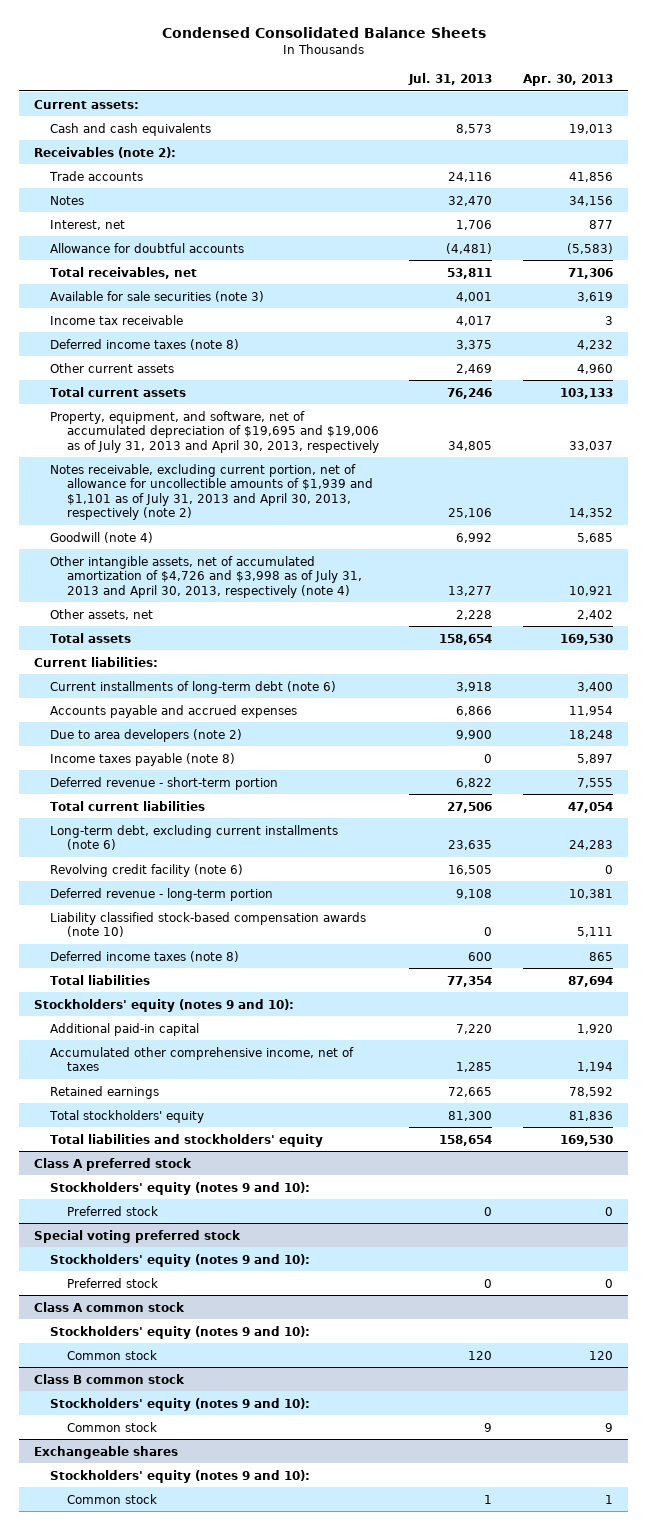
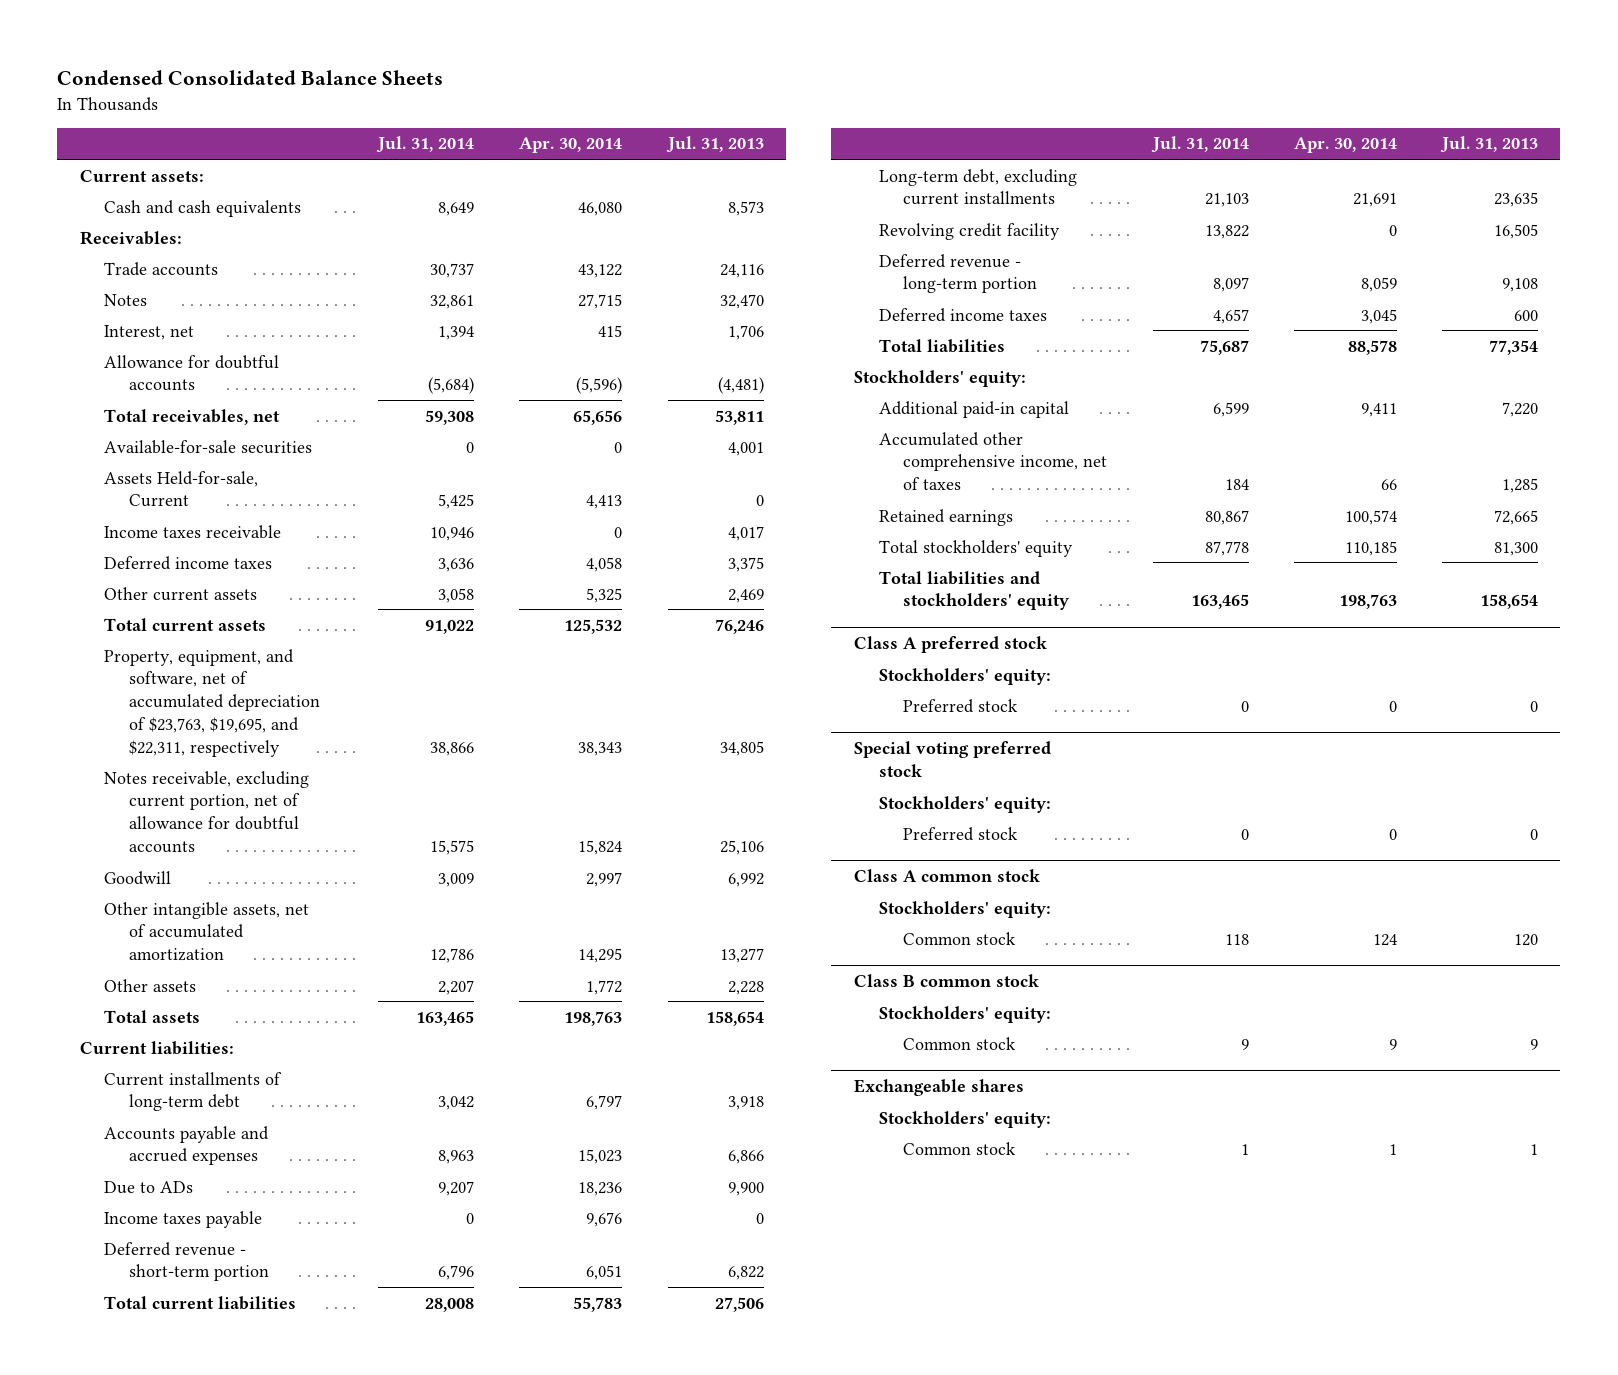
[523,73,614,86] Apr. 30, 2013 -> none
none -> [376,136,475,154] Jul. 31, 2014
none -> [519,137,623,154] Apr. 30, 2014
[33,146,176,158] Receivables (note 2): -> [79,230,182,245] Receivables:
[50,290,265,302] Available for sale securities (note 3) -> [104,439,313,454] Available-for-sale securities
none -> [104,470,259,508] Assets Held-for-sale, Current
[50,314,184,325] Income tax receivable -> [104,524,282,539] Income taxes receivable
[50,338,240,350] Deferred income taxes (note 8) -> [104,555,273,570] Deferred income taxes
[50,410,379,453] Property, equipment, and software, net of accumulated depreciation of $19,695 and $19,006 as of July 31, 2013 and April 30, 2013, respectively -> [104,648,321,757] Property, equipment, and software, net of accumulated depreciation of $23,763, $19,695, and $22,311, respectively
[50,463,373,521] Notes receivable, excluding current portion, net of allowance for uncollectible amounts of $1,939 and $1,101 as of July 31, 2013 and April 30, 2013, respectively (note 2) -> [104,770,310,853] Notes receivable, excluding current portion, net of allowance for doubtful accounts
[50,531,154,543] Goodwill (note 4) -> [104,870,172,885] Goodwill
[50,555,362,598] Other intangible assets, net of accumulated amortization of $4,726 and $3,998 as of July 31, 2013 and April 30, 2013, respectively (note 4) -> [104,901,310,962] Other intangible assets, net of accumulated amortization
[50,608,154,620] Other assets, net -> [104,978,197,992] Other assets
[50,680,337,694] Current installments of long-term debt (note 6) -> [104,1071,283,1112] Current installments of long-term debt
[50,728,243,742] Due to area developers (note 2) -> [104,1180,194,1194] Due to ADs
[50,752,236,766] Income taxes payable (note 8) -> [104,1210,263,1228] Income taxes payable
[50,824,339,851] Long-term debt, excluding current installments (note 6) -> [878,168,1077,206] Long-term debt, excluding current installments
[50,863,244,877] Revolving credit facility (note 6) -> [878,222,1060,240] Revolving credit facility
[50,911,367,938] Liability classified stock-based compensation awards (note 10) -> none
[50,950,240,962] Deferred income taxes (note 8) -> [878,307,1047,322] Deferred income taxes
[33,998,294,1012] Stockholders' equity (notes 9 and 10): -> [853,369,1026,387] Stockholders' equity:
[50,1181,311,1195] Stockholders' equity (notes 9 and 10): -> [878,667,1051,685] Stockholders' equity:
[50,1253,311,1267] Stockholders' equity (notes 9 and 10): -> [878,795,1051,813] Stockholders' equity:
[50,1325,311,1339] Stockholders' equity (notes 9 and 10): -> [878,900,1051,918] Stockholders' equity:
[50,1397,311,1411] Stockholders' equity (notes 9 and 10): -> [878,1005,1051,1023] Stockholders' equity:
[50,1469,311,1483] Stockholders' equity (notes 9 and 10): -> [878,1110,1051,1128] Stockholders' equity:

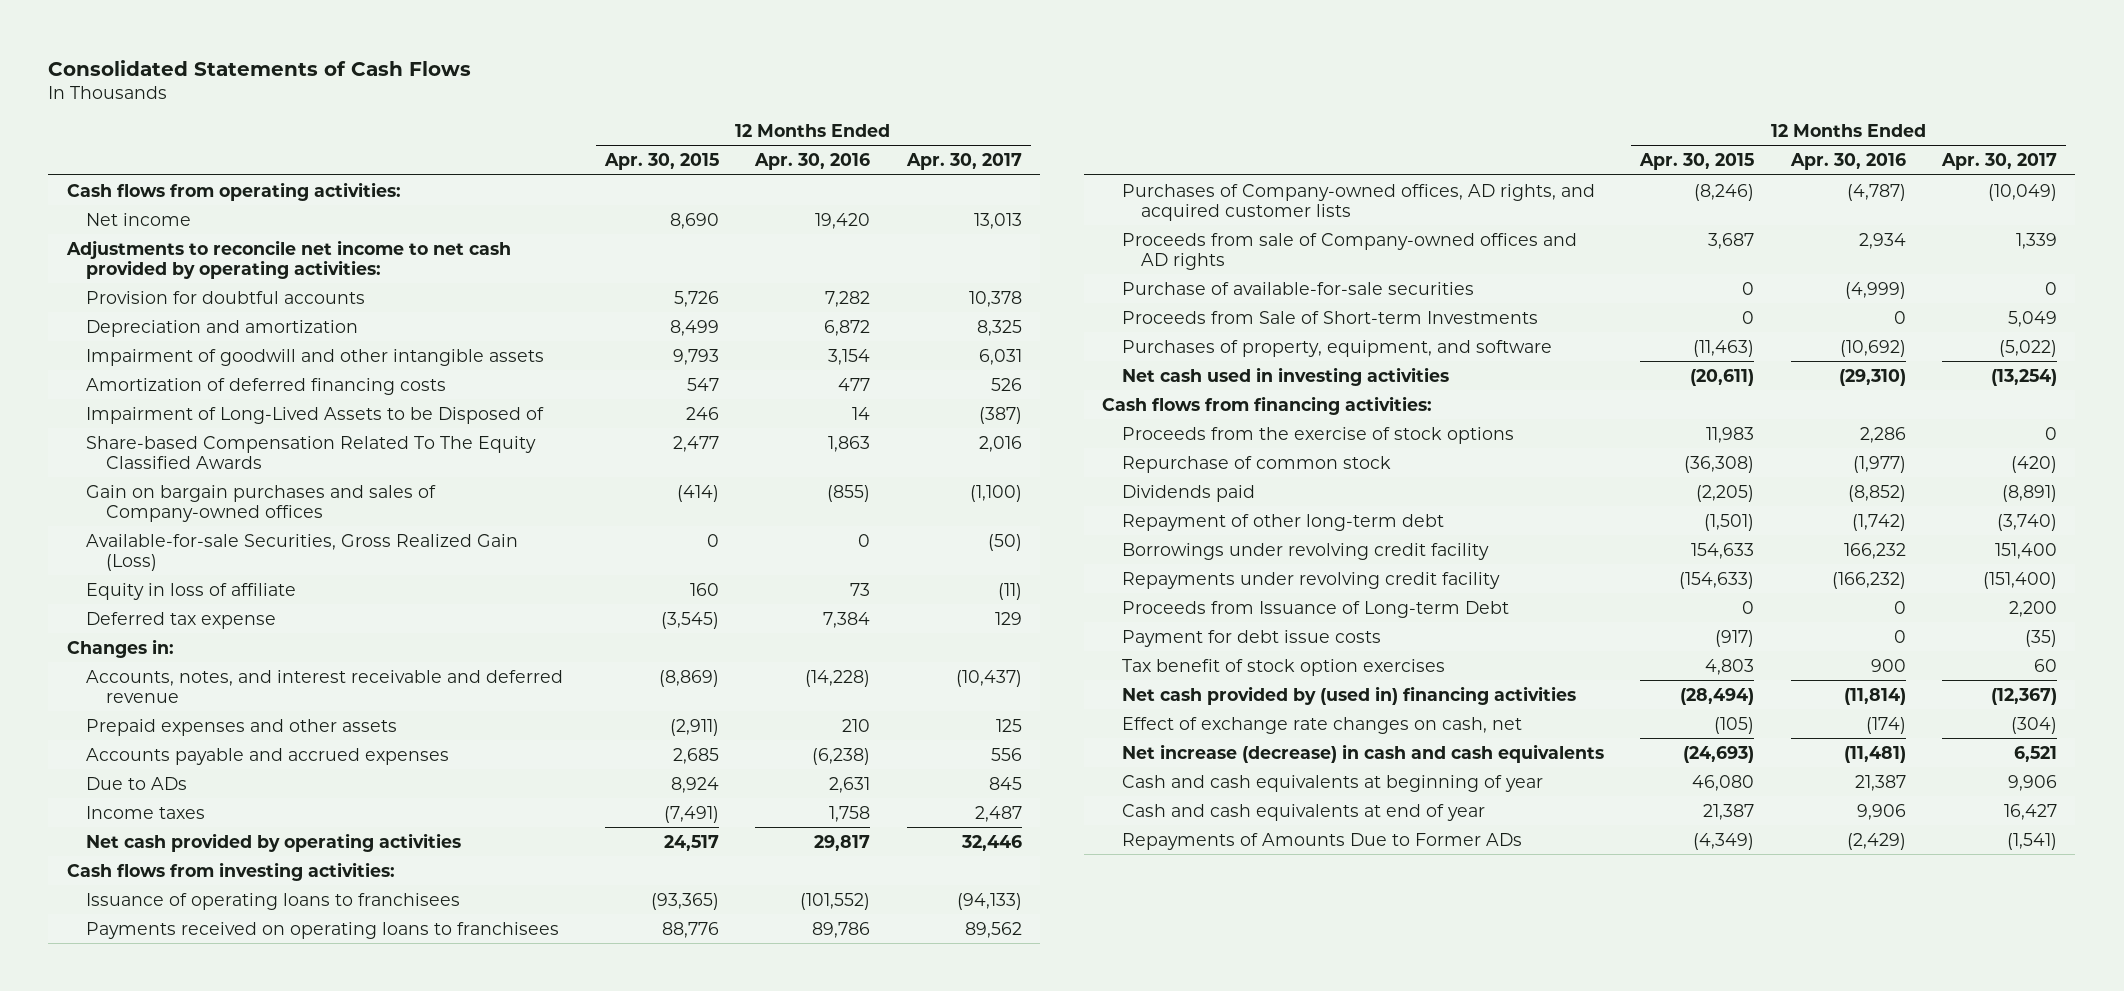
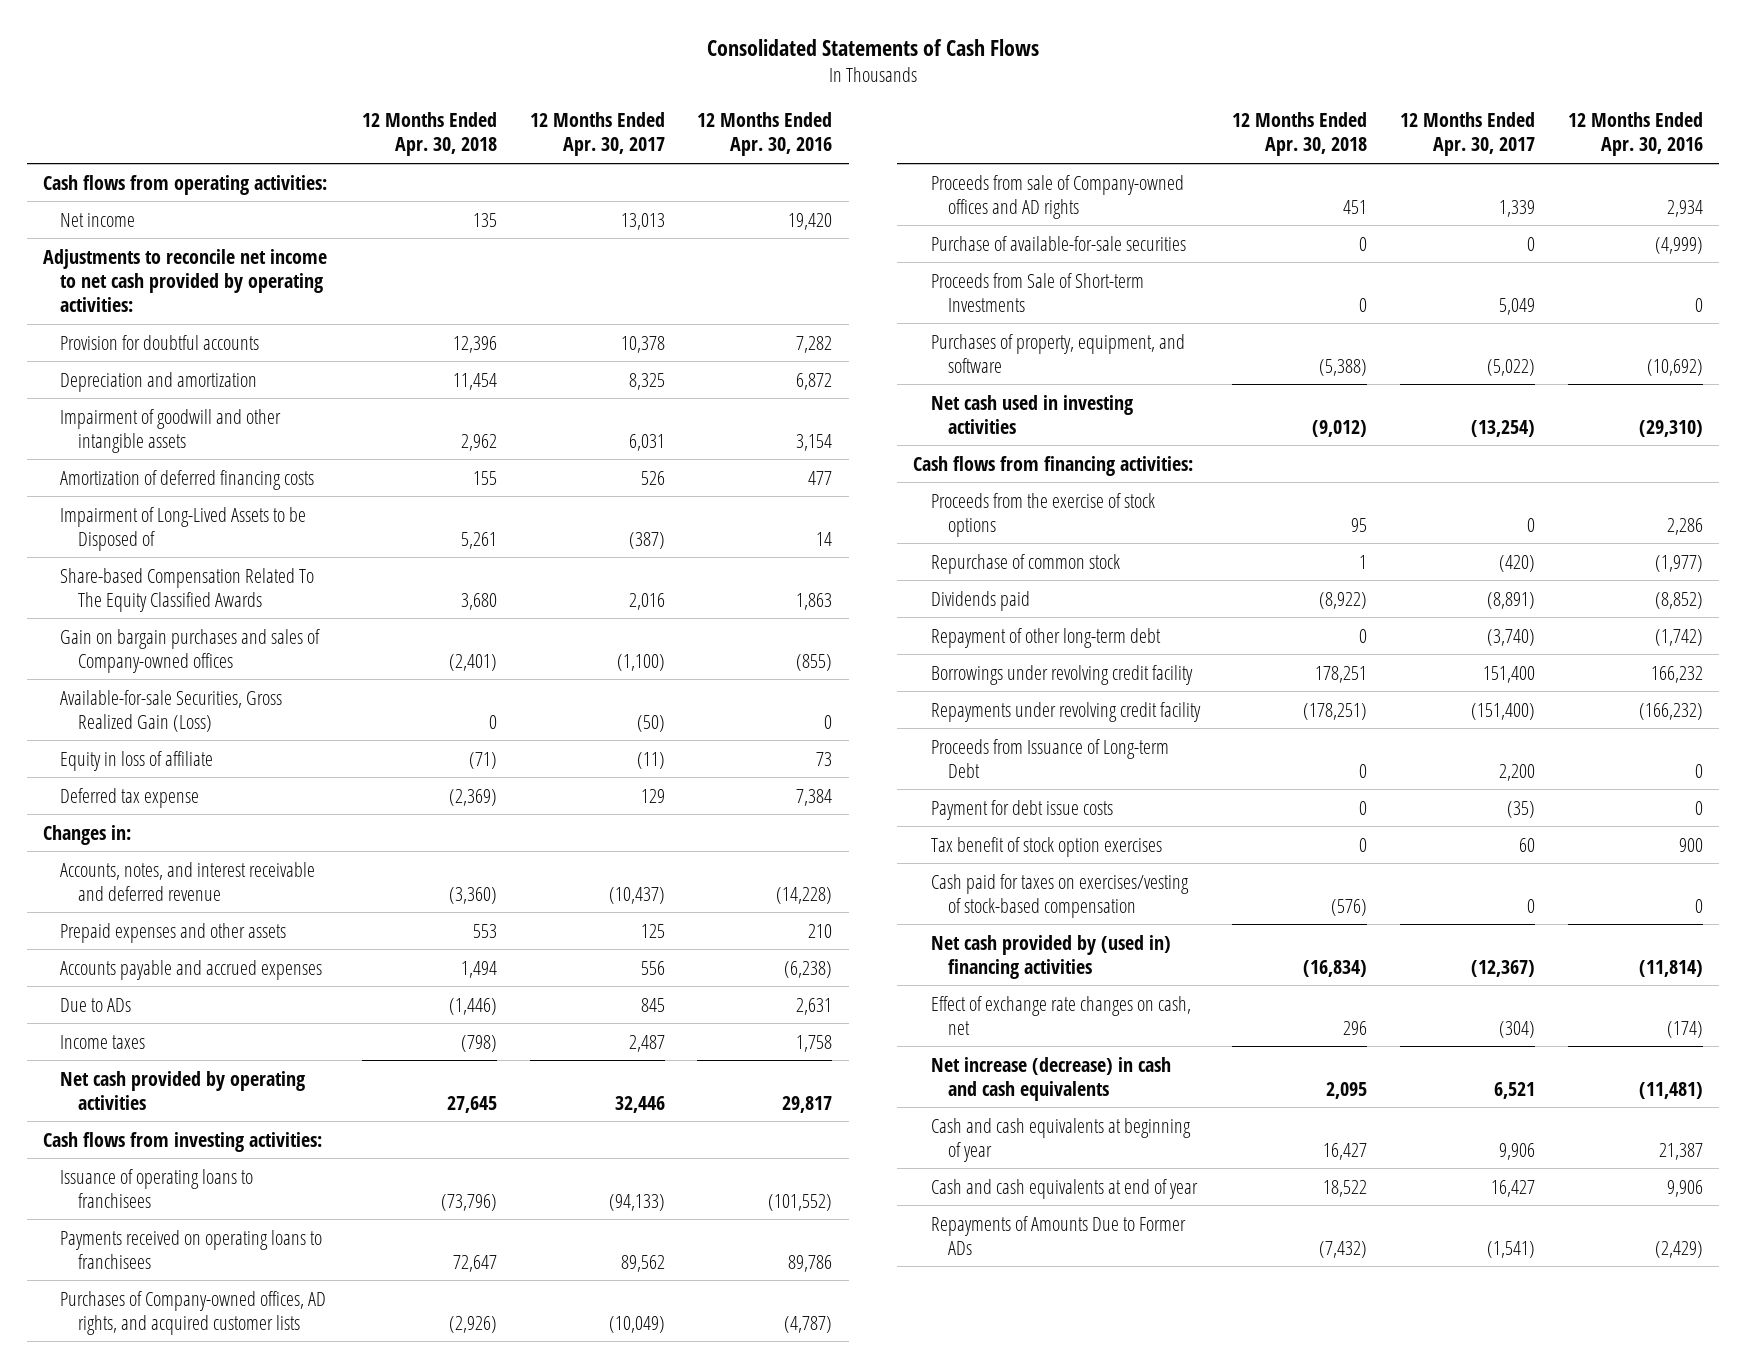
[603,153,719,171] Apr. 30, 2015 -> none
none -> [362,112,498,157] 12 Months Ended Apr. 30, 2018
none -> [930,873,1189,918] Cash paid for taxes on exercises/vesting of stock-based compensation

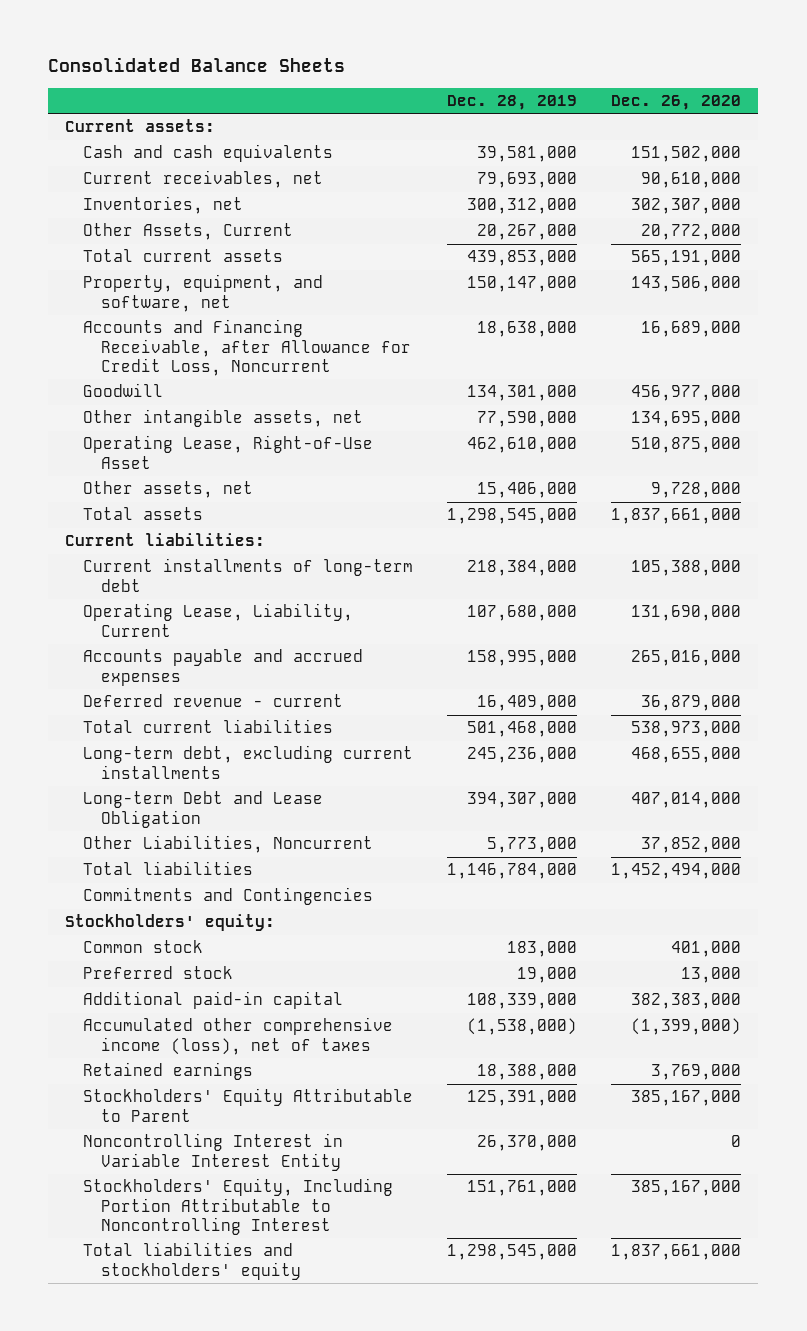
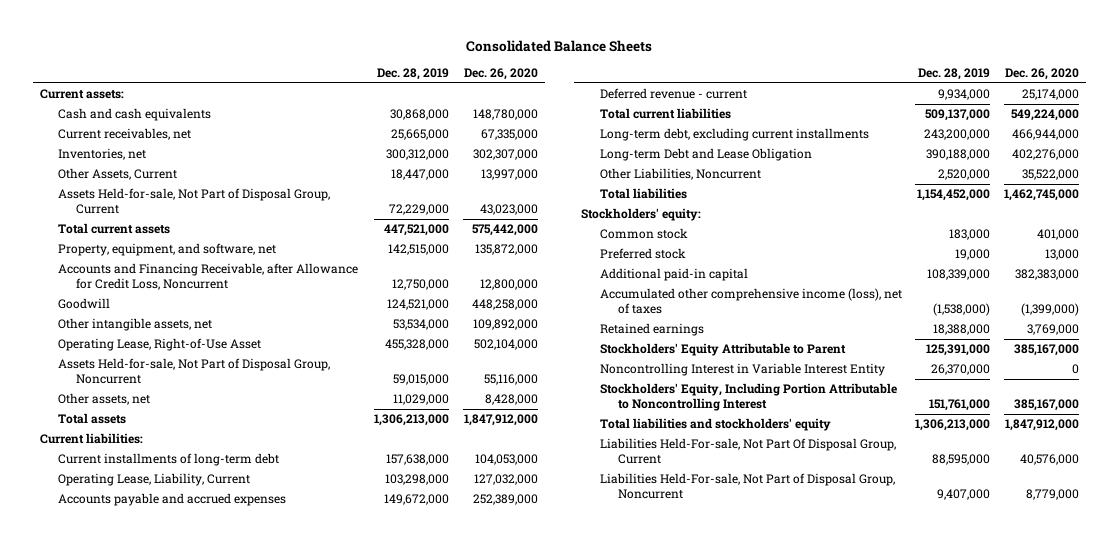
[477,146,578,163] 39,581,000 -> [389,109,449,121] 30,868,000
[631,146,742,163] 151,502,000 -> [472,109,538,121] 148,780,000
[477,172,578,189] 79,693,000 -> [390,129,449,141] 25,665,000
[641,172,742,189] 90,610,000 -> [480,129,538,141] 67,335,000
[477,224,578,241] 20,267,000 -> [390,169,449,181] 18,447,000
[641,224,742,241] 20,772,000 -> [480,169,538,181] 13,997,000
none -> [58,188,331,215] Assets Held-for-sale, Not Part of Disposal Group, Current
[467,250,578,267] 439,853,000 -> [383,224,449,237] 447,521,000
[631,250,742,267] 565,191,000 -> [471,224,538,237] 575,442,000
[467,276,578,293] 150,147,000 -> [387,244,449,256] 142,515,000
[631,276,742,293] 143,506,000 -> [474,244,538,256] 135,872,000
[477,321,578,338] 18,638,000 -> [391,279,449,291] 12,750,000
[641,321,742,338] 16,689,000 -> [479,279,538,291] 12,800,000
[467,385,578,402] 134,301,000 -> [386,299,449,311] 124,521,000
[631,385,742,402] 456,977,000 -> [471,299,538,311] 448,258,000
[477,411,578,428] 77,590,000 -> [392,319,449,331] 53,534,000
[631,411,742,428] 134,695,000 -> [472,319,538,331] 109,892,000
[467,437,578,454] 462,610,000 -> [384,339,449,351] 455,328,000
[631,437,742,454] 510,875,000 -> [473,339,538,351] 502,104,000
none -> [58,358,331,385] Assets Held-for-sale, Not Part of Disposal Group, Noncurrent
[477,482,578,499] 15,406,000 -> [392,394,449,406] 11,029,000
[651,482,742,499] 9,728,000 -> [484,394,538,406] 8,428,000
[447,508,578,525] 1,298,545,000 -> [373,414,449,427] 1,306,213,000
[611,508,742,525] 1,837,661,000 -> [463,414,538,427] 1,847,912,000
[83,887,374,906] Commitments and Contingencies -> none
[467,560,578,577] 218,384,000 -> [385,454,449,466] 157,638,000
[631,560,742,577] 105,388,000 -> [474,454,538,466] 104,053,000
[467,605,578,622] 107,680,000 -> [384,474,449,486] 103,298,000
[631,605,742,622] 131,690,000 -> [473,474,538,486] 127,032,000
[467,650,578,667] 158,995,000 -> [383,494,449,506] 149,672,000
[631,650,742,667] 265,016,000 -> [472,494,538,506] 252,389,000
[477,695,578,712] 16,409,000 -> [938,89,991,101] 9,934,000
[641,695,742,712] 36,879,000 -> [1022,89,1080,101] 25,174,000
[467,721,578,738] 501,468,000 -> [925,109,991,122] 509,137,000
[631,721,742,738] 538,973,000 -> [1011,109,1080,122] 549,224,000
[467,747,578,764] 245,236,000 -> [924,129,991,141] 243,200,000
[631,747,742,764] 468,655,000 -> [1012,129,1080,141] 466,944,000
[467,792,578,809] 394,307,000 -> [926,149,991,161] 390,188,000
[631,792,742,809] 407,014,000 -> [1012,149,1080,161] 402,276,000
[487,837,578,854] 5,773,000 -> [938,169,991,181] 2,520,000
[641,837,742,854] 37,852,000 -> [1022,169,1080,181] 35,522,000
[447,863,578,880] 1,146,784,000 -> [917,189,991,202] 1,154,452,000
[611,863,742,880] 1,452,494,000 -> [1004,189,1080,202] 1,462,745,000
[447,1244,578,1261] 1,298,545,000 -> [915,419,991,432] 1,306,213,000
[611,1244,742,1261] 1,837,661,000 -> [1005,419,1080,432] 1,847,912,000
none -> [599,438,896,465] Liabilities Held-For-sale, Not Part Of Disposal Group, Current
none -> [599,473,895,500] Liabilities Held-For-sale, Not Part of Disposal Group, Noncurrent

